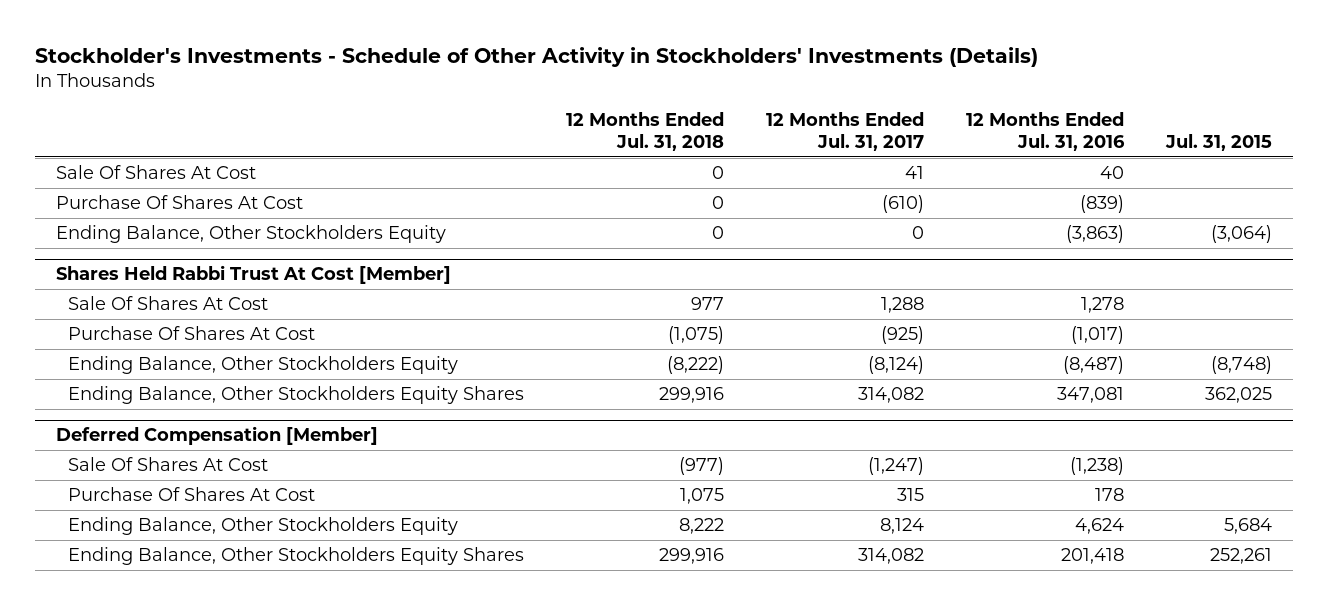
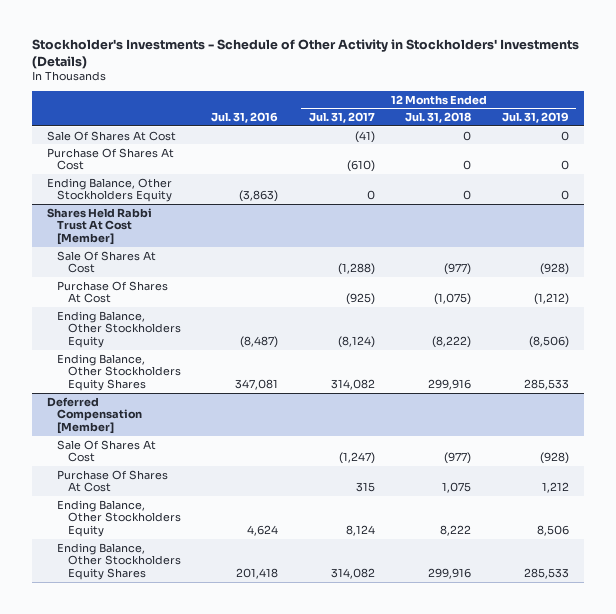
[966,111,1126,152] 12 Months Ended Jul. 31, 2016 -> none
[1165,134,1273,152] Jul. 31, 2015 -> none
none -> [211,112,279,124] Jul. 31, 2016
none -> [501,112,569,124] Jul. 31, 2019
[905,166,925,180] 41 -> [354,130,375,143] (41)
[691,297,725,311] 977 -> [444,263,472,276] (977)
[881,297,925,314] 1,288 -> [337,263,375,276] (1,288)

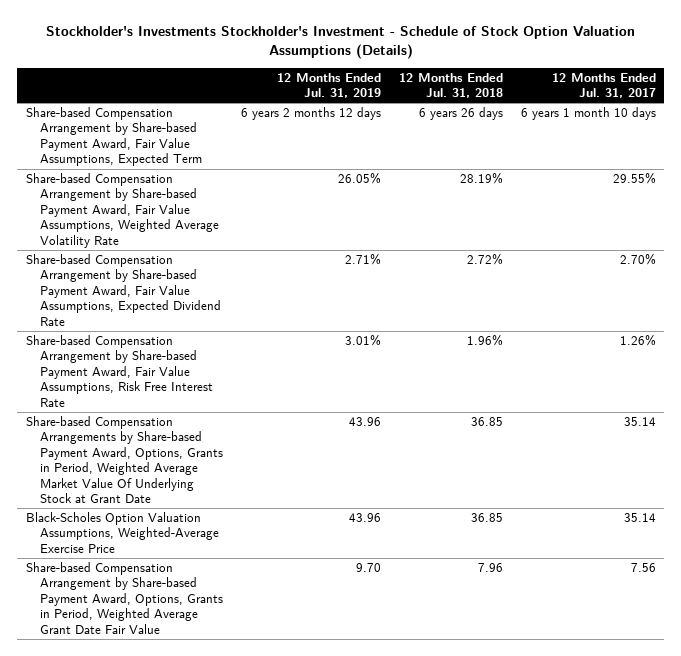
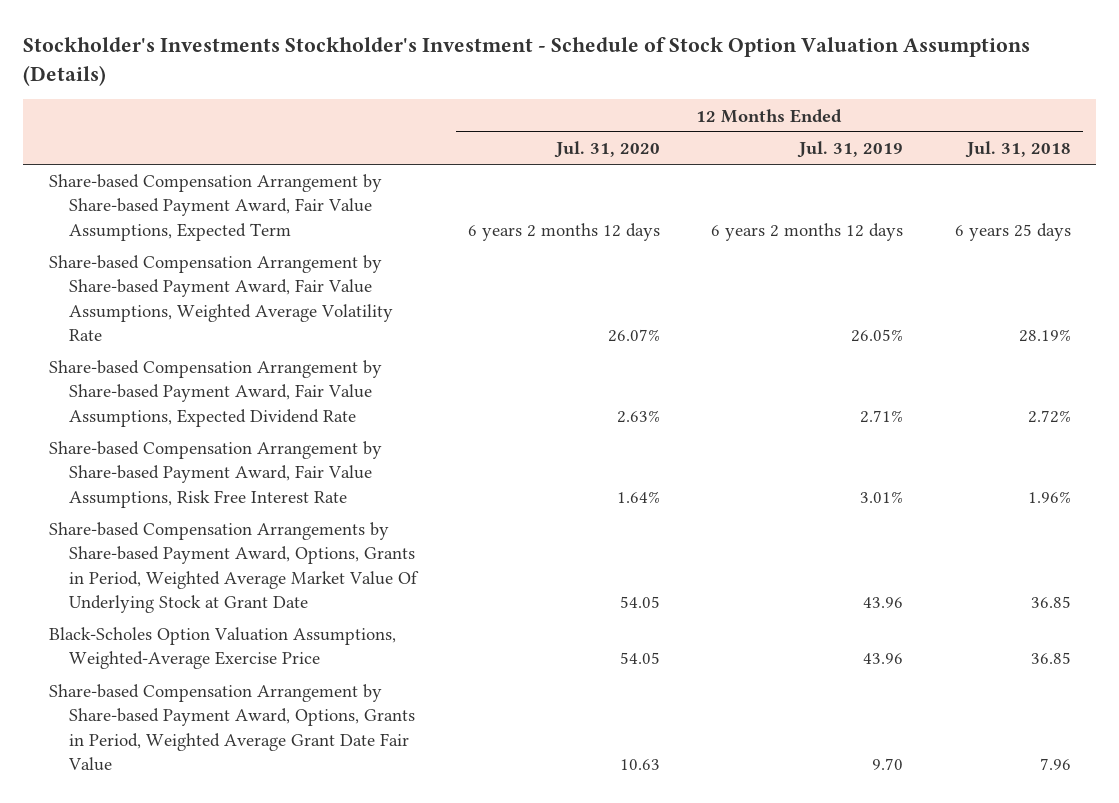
[551,72,656,98] 12 Months Ended Jul. 31, 2017 -> none
none -> [554,141,661,159] Jul. 31, 2020
[418,107,503,121] 6 years 26 days -> [954,222,1071,241] 6 years 25 days

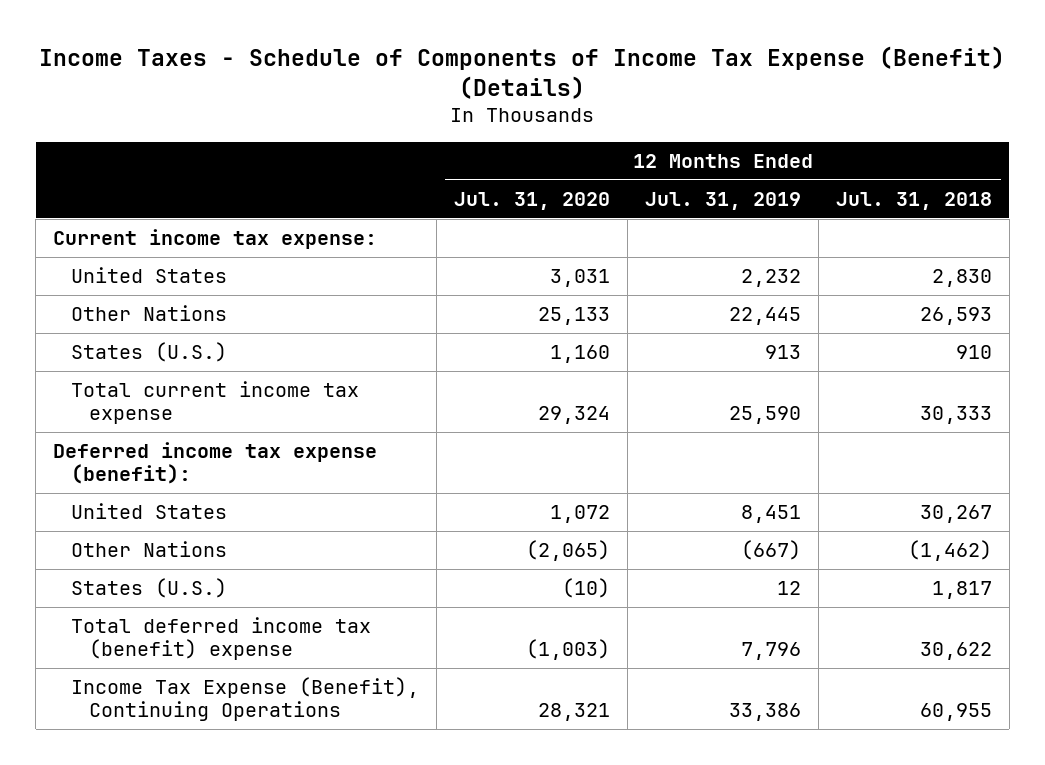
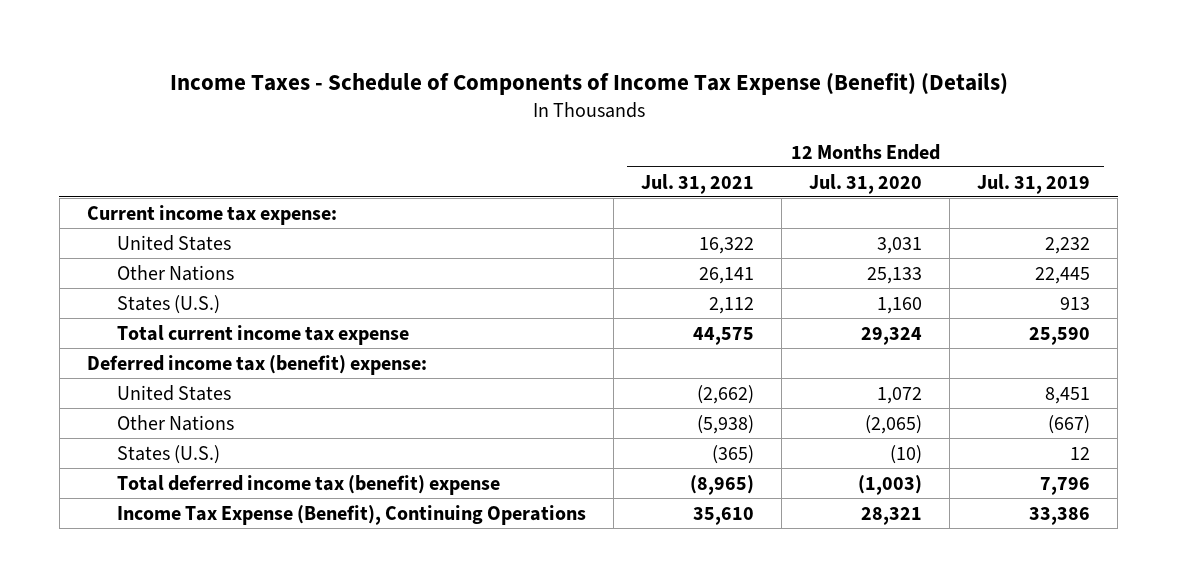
[835,191,992,210] Jul. 31, 2018 -> none
none -> [640,173,754,194] Jul. 31, 2021
[53,442,378,484] Deferred income tax expense (benefit): -> [86,354,427,375] Deferred income tax (benefit) expense:

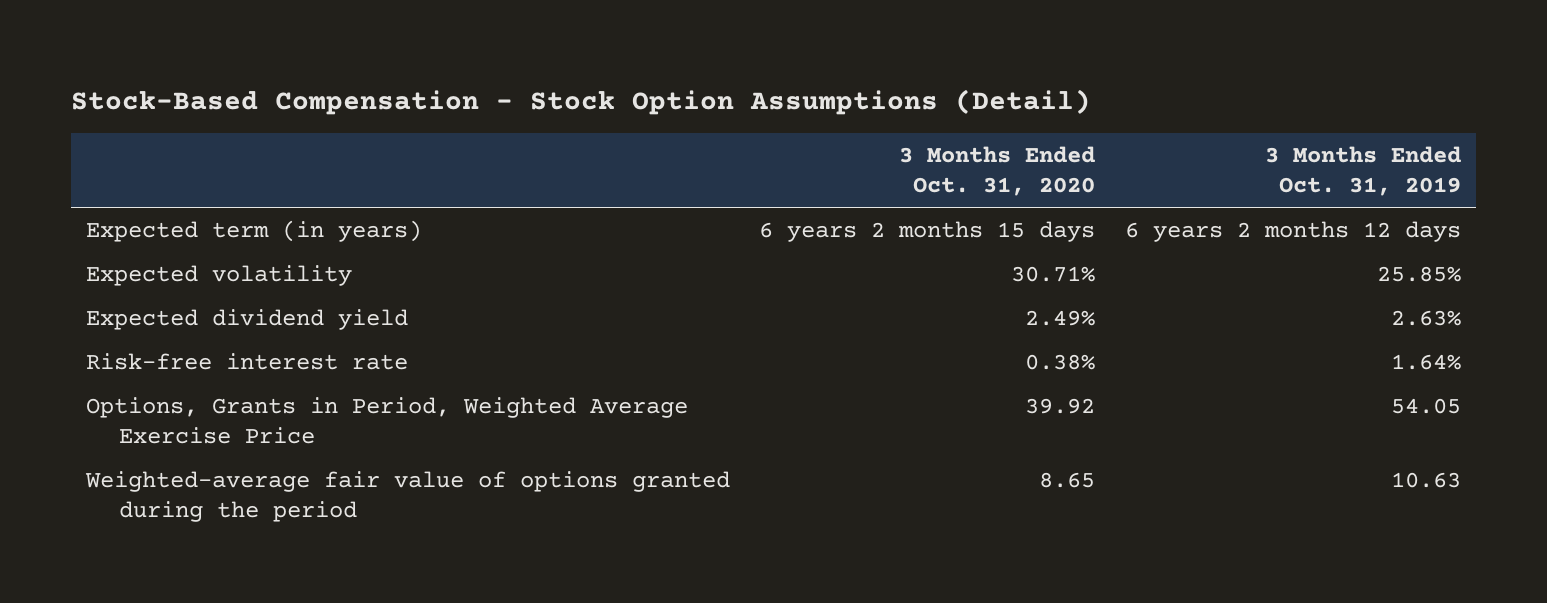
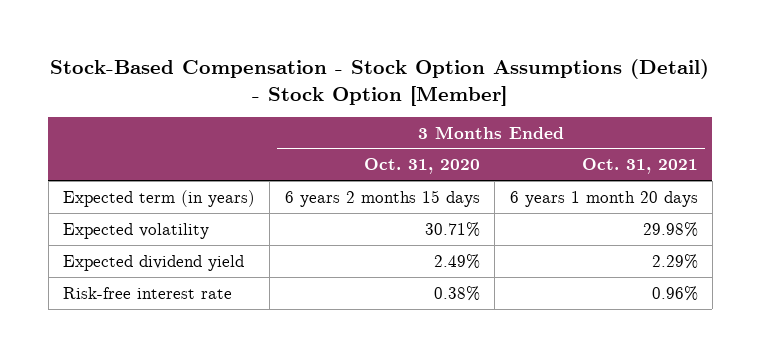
[71,88,1092,115] Stock-Based Compensation - Stock Option Assumptions (Detail) -> [50,59,710,106] Stock-Based Compensation - Stock Option Assumptions (Detail) - Stock Option [Member]
[1264,146,1461,197] 3 Months Ended Oct. 31, 2019 -> none
none -> [581,158,698,175] Oct. 31, 2021
[86,396,689,445] Options, Grants in Period, Weighted Average Exercise Price -> none
[85,470,731,523] Weighted-average fair value of options granted during the period -> none

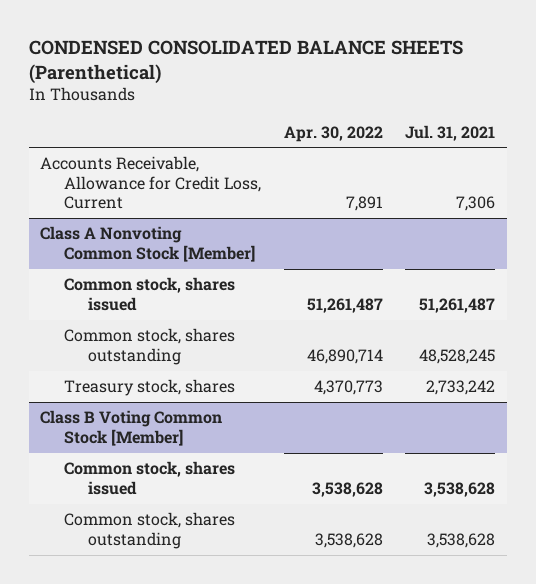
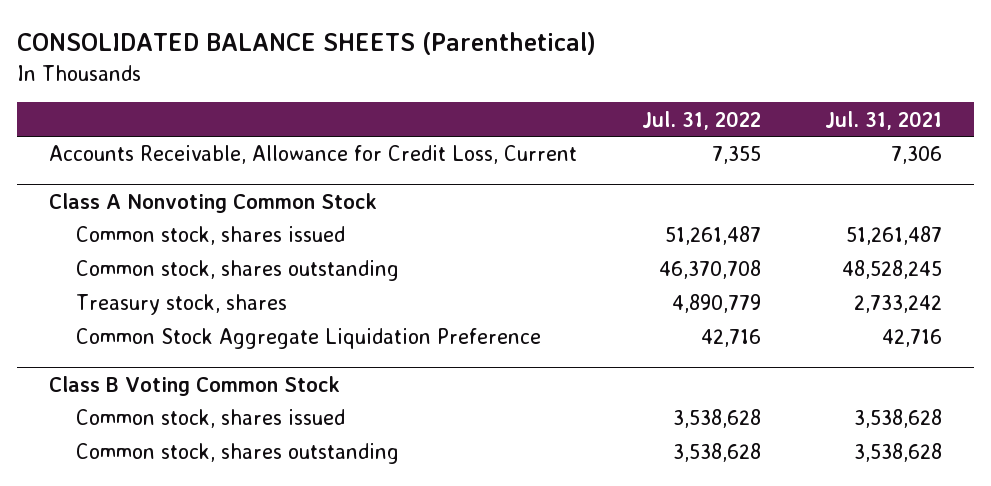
[28,39,463,84] CONDENSED CONSOLIDATED BALANCE SHEETS (Parenthetical) -> [17,32,597,56] CONSOLIDATED BALANCE SHEETS (Parenthetical)
[283,125,383,142] Apr. 30, 2022 -> none
none -> [641,110,761,130] Jul. 31, 2022
[40,226,256,262] Class A Nonvoting Common Stock [Member] -> [49,192,378,213] Class A Nonvoting Common Stock
none -> [75,328,541,350] Common Stock Aggregate Liquidation Preference
[40,410,223,446] Class B Voting Common Stock [Member] -> [49,375,341,396] Class B Voting Common Stock

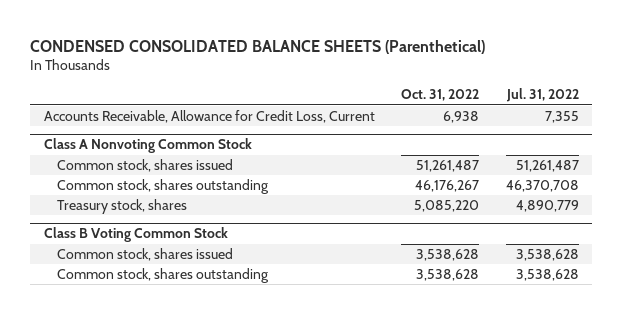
[17,32,597,56] CONSOLIDATED BALANCE SHEETS (Parenthetical) -> [30,39,486,54] CONDENSED CONSOLIDATED BALANCE SHEETS (Parenthetical)
[824,110,942,130] Jul. 31, 2021 -> none
none -> [401,89,480,102] Oct. 31, 2022
[75,328,541,350] Common Stock Aggregate Liquidation Preference -> none

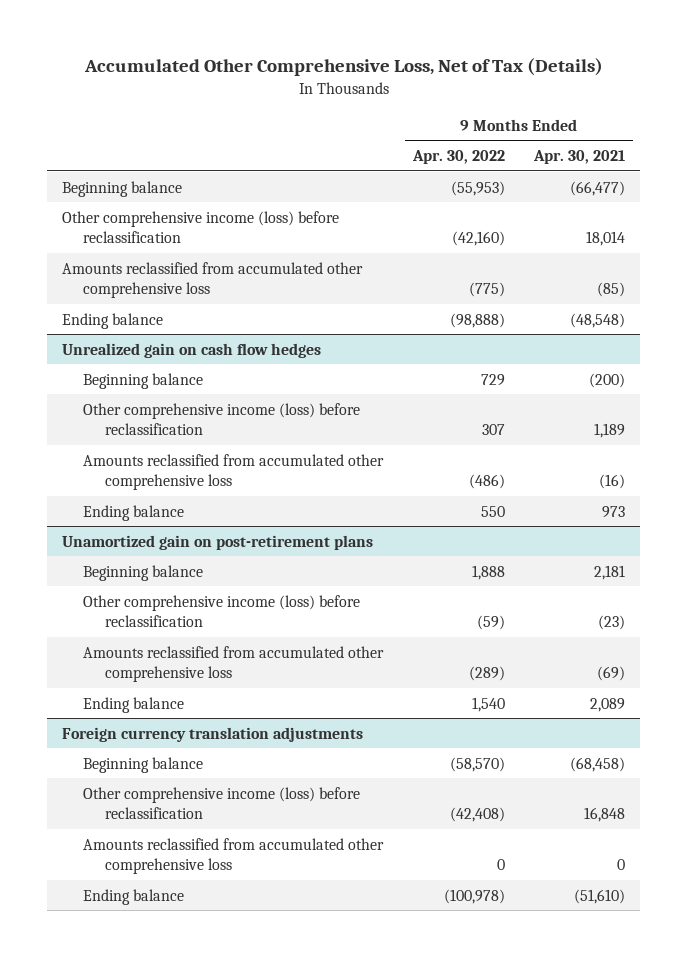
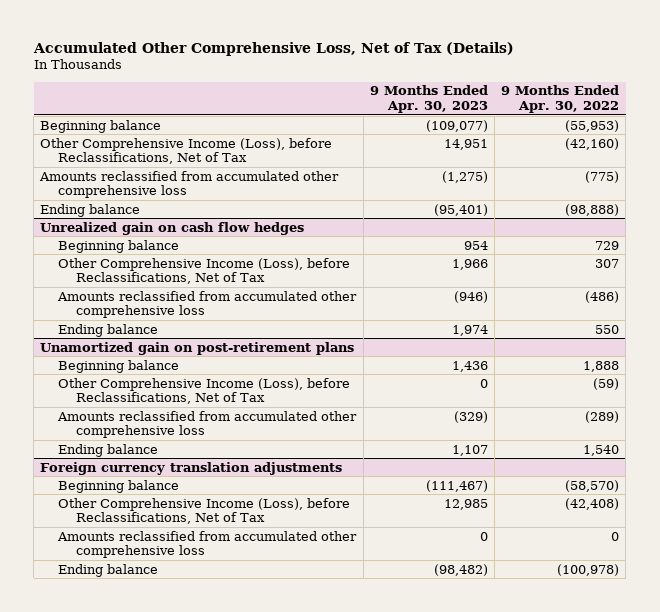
[533,150,626,165] Apr. 30, 2021 -> none
none -> [369,85,488,113] 9 Months Ended Apr. 30, 2023
[61,210,339,243] Other comprehensive income (loss) before reclassification -> [40,137,333,165] Other Comprehensive Income (Loss), before Reclassifications, Net of Tax
[83,402,361,435] Other comprehensive income (loss) before reclassification -> [58,257,351,285] Other Comprehensive Income (Loss), before Reclassifications, Net of Tax
[83,594,361,627] Other comprehensive income (loss) before reclassification -> [58,377,351,405] Other Comprehensive Income (Loss), before Reclassifications, Net of Tax
[83,786,361,819] Other comprehensive income (loss) before reclassification -> [58,497,351,525] Other Comprehensive Income (Loss), before Reclassifications, Net of Tax

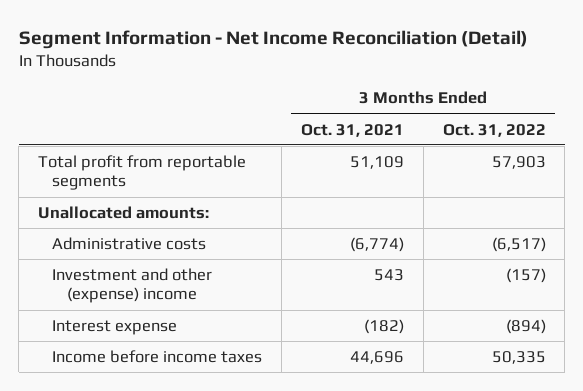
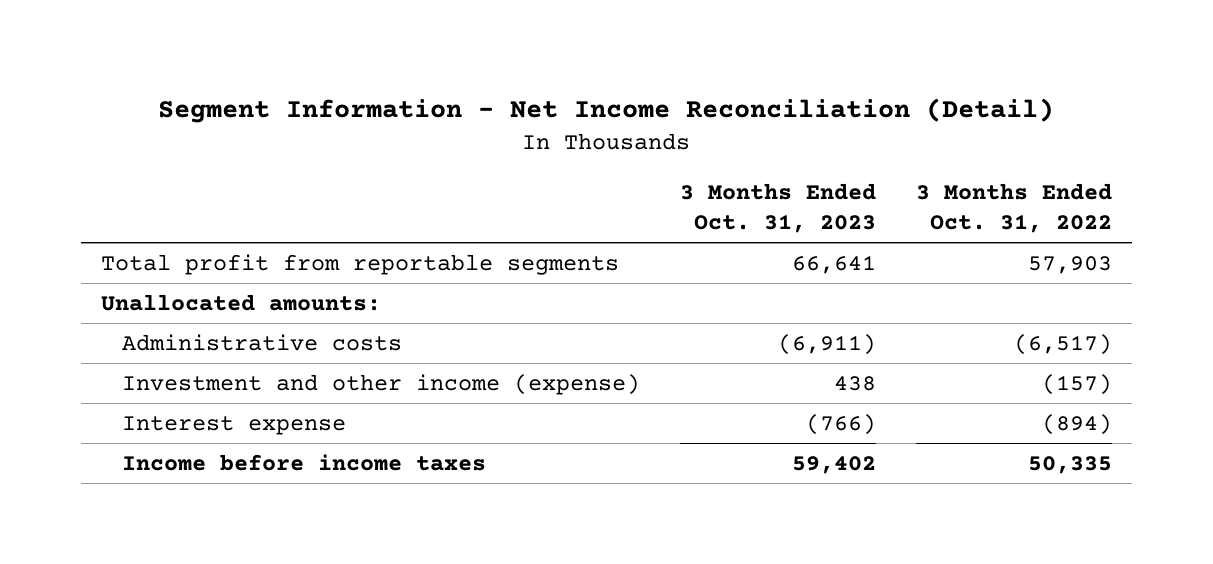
[300,123,404,137] Oct. 31, 2021 -> none
none -> [679,183,876,234] 3 Months Ended Oct. 31, 2023
[52,267,213,304] Investment and other (expense) income -> [121,373,640,395] Investment and other income (expense)

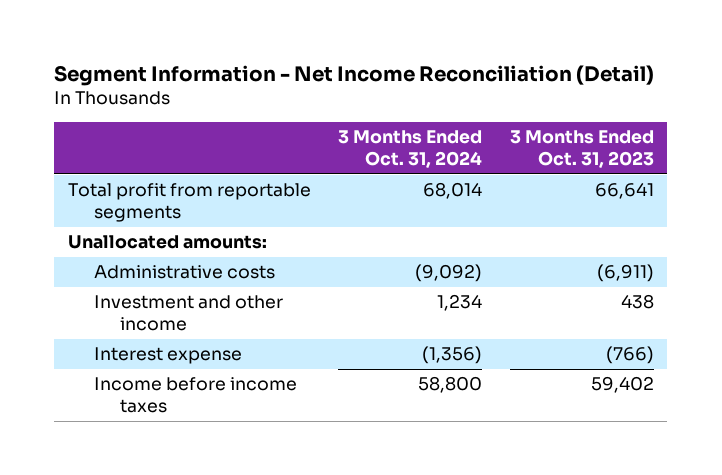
[916,183,1113,234] 3 Months Ended Oct. 31, 2022 -> none
none -> [338,130,483,169] 3 Months Ended Oct. 31, 2024
[121,373,640,395] Investment and other income (expense) -> [93,295,283,332] Investment and other income

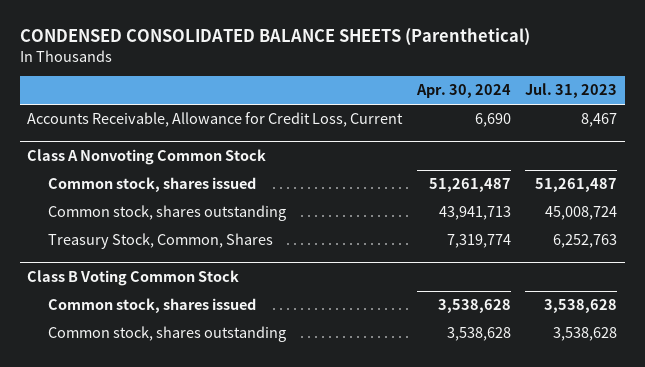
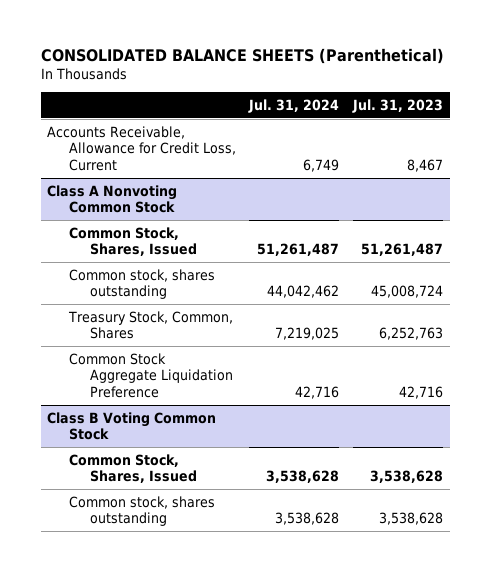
[19,28,530,47] CONDENSED CONSOLIDATED BALANCE SHEETS (Parenthetical) -> [40,48,444,65] CONSOLIDATED BALANCE SHEETS (Parenthetical)
[415,84,511,99] Apr. 30, 2024 -> none
none -> [248,99,340,114] Jul. 31, 2024
[47,177,256,193] Common stock, shares issued -> [68,226,197,257] Common Stock, Shares, Issued
none -> [68,352,233,399] Common Stock Aggregate Liquidation Preference
[47,298,256,314] Common stock, shares issued -> [68,453,197,484] Common Stock, Shares, Issued

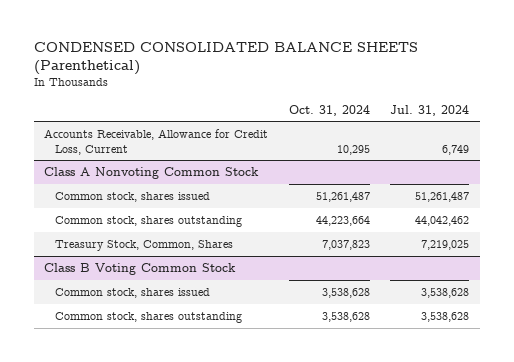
[40,48,444,65] CONSOLIDATED BALANCE SHEETS (Parenthetical) -> [33,42,418,76] CONDENSED CONSOLIDATED BALANCE SHEETS (Parenthetical)
[352,99,444,114] Jul. 31, 2023 -> none
none -> [288,104,370,116] Oct. 31, 2024
[68,226,197,257] Common Stock, Shares, Issued -> [55,191,211,202] Common stock, shares issued
[68,352,233,399] Common Stock Aggregate Liquidation Preference -> none
[68,453,197,484] Common Stock, Shares, Issued -> [55,287,211,298] Common stock, shares issued

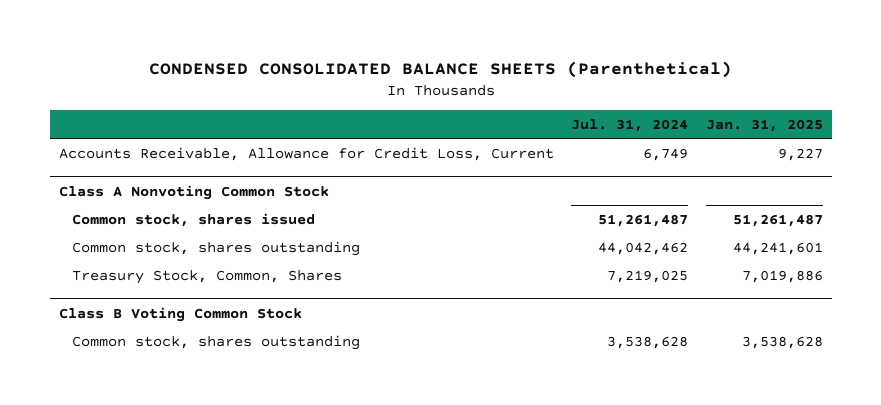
[288,104,370,116] Oct. 31, 2024 -> none
none -> [705,118,823,132] Jan. 31, 2025
[55,287,211,298] Common stock, shares issued -> none

